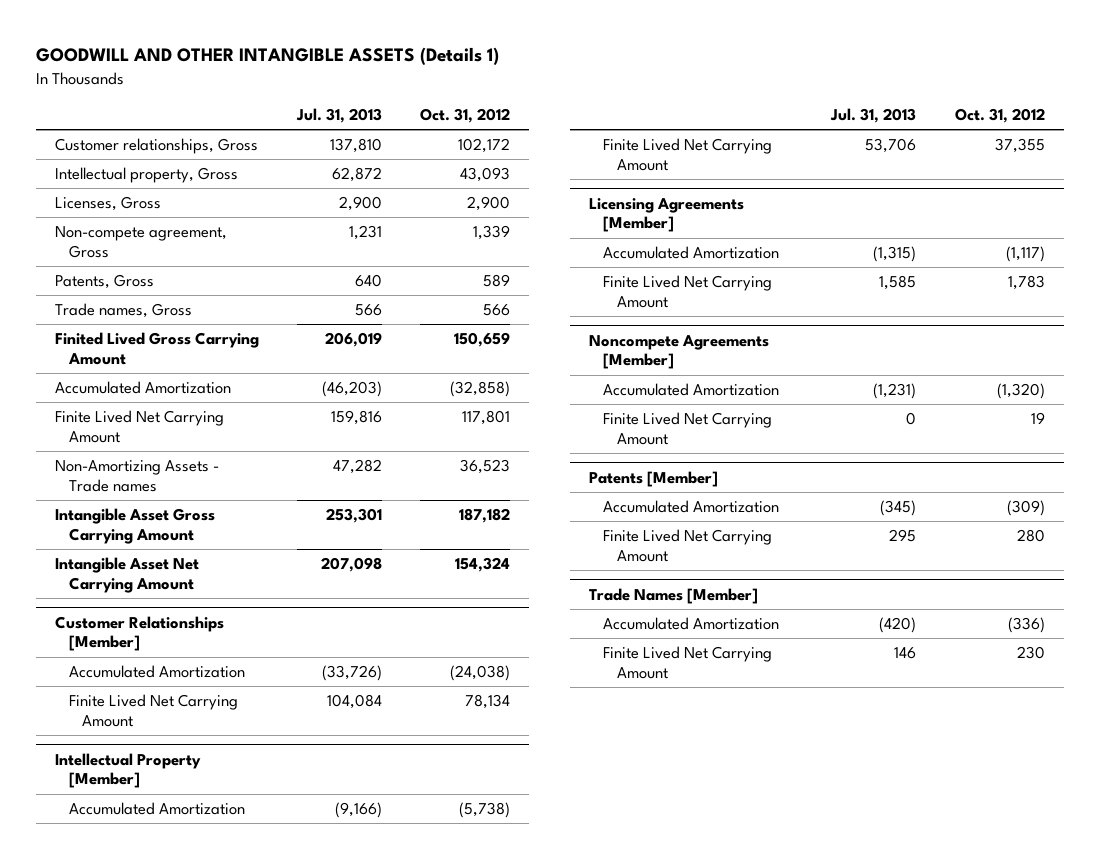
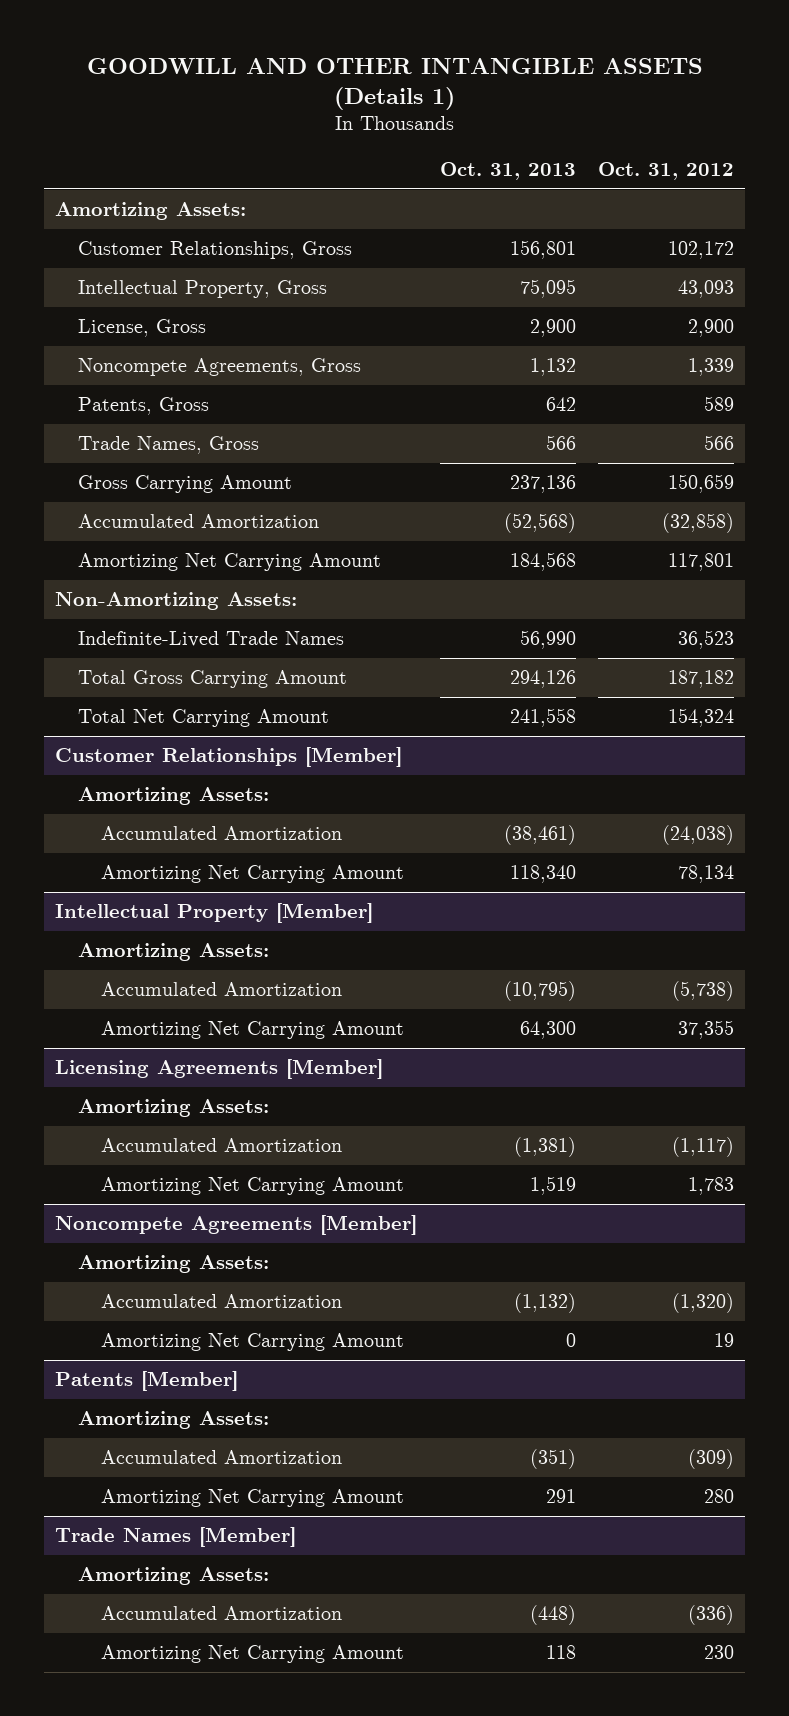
[296,108,383,124] Jul. 31, 2013 -> none
none -> [439,161,576,180] Oct. 31, 2013
none -> [54,202,246,221] Amortizing Assets:
[55,138,259,155] Customer relationships, Gross -> [77,241,352,260] Customer Relationships, Gross
[55,167,239,184] Intellectual property, Gross -> [77,280,327,299] Intellectual Property, Gross
[55,196,162,212] Licenses, Gross -> [77,319,206,338] License, Gross
[55,226,228,258] Non-compete agreement, Gross -> [77,358,361,377] Noncompete Agreements, Gross
[55,303,193,319] Trade names, Gross -> [77,436,259,455] Trade Names, Gross
[55,332,260,365] Finited Lived Gross Carrying Amount -> [77,475,292,494] Gross Carrying Amount
[55,410,225,443] Finite Lived Net Carrying Amount -> [77,553,381,572] Amortizing Net Carrying Amount
none -> [54,592,297,611] Non-Amortizing Assets:
[55,460,220,492] Non-Amortizing Assets - Trade names -> [77,631,344,648] Indefinite-Lived Trade Names
[55,508,216,544] Intangible Asset Gross Carrying Amount -> [77,670,347,689] Total Gross Carrying Amount
[55,557,200,593] Intangible Asset Net Carrying Amount -> [77,709,329,728] Total Net Carrying Amount
none -> [77,787,269,806] Amortizing Assets:
[68,694,238,727] Finite Lived Net Carrying Amount -> [100,865,404,884] Amortizing Net Carrying Amount
none -> [77,943,269,962] Amortizing Assets:
[603,138,773,171] Finite Lived Net Carrying Amount -> [100,1021,404,1040] Amortizing Net Carrying Amount
none -> [77,1099,269,1118] Amortizing Assets:
[603,275,773,308] Finite Lived Net Carrying Amount -> [100,1177,404,1196] Amortizing Net Carrying Amount
none -> [77,1255,269,1274] Amortizing Assets:
[603,412,773,445] Finite Lived Net Carrying Amount -> [100,1333,404,1352] Amortizing Net Carrying Amount
none -> [77,1411,269,1430] Amortizing Assets:
[603,529,773,562] Finite Lived Net Carrying Amount -> [100,1489,404,1508] Amortizing Net Carrying Amount
none -> [77,1567,269,1586] Amortizing Assets:
[603,646,773,679] Finite Lived Net Carrying Amount -> [100,1645,404,1664] Amortizing Net Carrying Amount

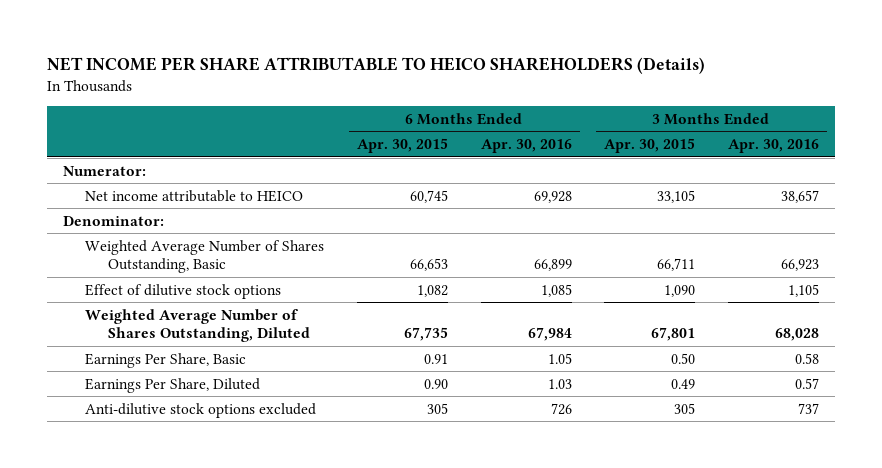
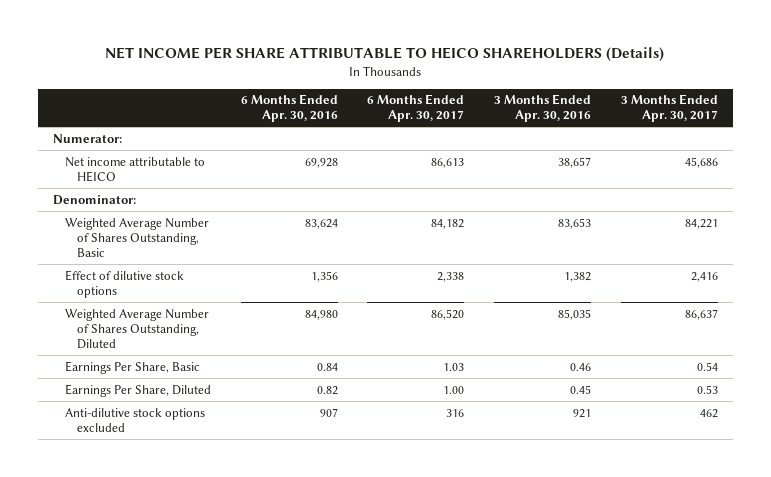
[356,138,448,154] Apr. 30, 2015 -> none
[604,138,696,154] Apr. 30, 2015 -> none
none -> [367,94,465,123] 6 Months Ended Apr. 30, 2017
none -> [620,94,718,123] 3 Months Ended Apr. 30, 2017
[533,259,572,272] 66,899 -> [304,218,338,229] 83,624
[780,259,819,272] 66,923 -> [557,217,591,229] 83,653
[540,283,572,297] 1,085 -> [310,270,338,282] 1,356
[787,283,819,297] 1,105 -> [563,271,591,282] 1,382
[527,327,572,342] 67,984 -> [304,309,338,320] 84,980
[774,328,819,342] 68,028 -> [557,308,591,320] 85,035
[547,352,572,364] 1.05 -> [316,362,338,371] 0.84
[794,352,819,364] 0.58 -> [569,362,591,371] 0.46
[547,378,572,389] 1.03 -> [316,385,338,395] 0.82
[794,377,819,389] 0.57 -> [569,384,591,394] 0.45
[550,402,572,415] 726 -> [319,407,338,417] 907
[797,402,819,414] 737 -> [572,408,591,418] 921

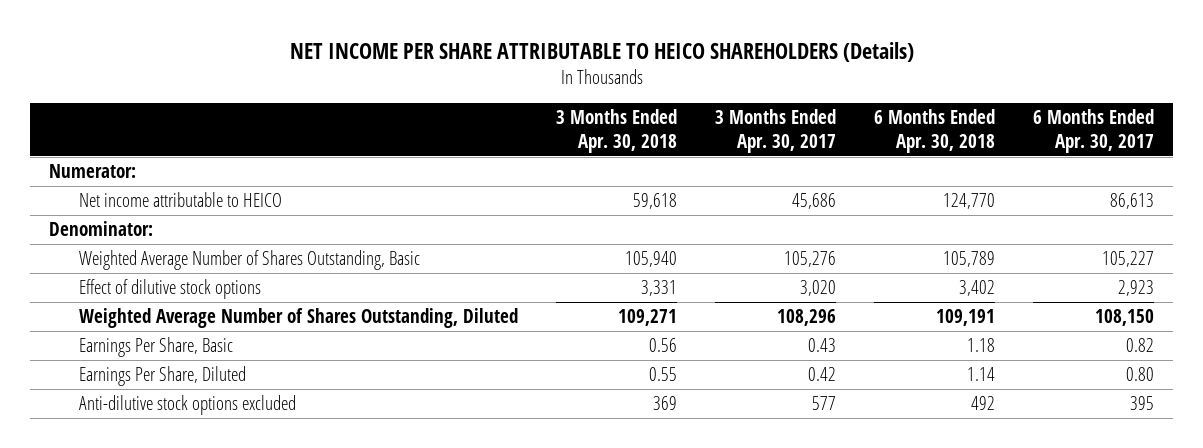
[240,94,338,123] 6 Months Ended Apr. 30, 2016 -> none
[493,94,591,123] 3 Months Ended Apr. 30, 2016 -> none
none -> [555,109,677,154] 3 Months Ended Apr. 30, 2018
none -> [873,109,995,154] 6 Months Ended Apr. 30, 2018
[431,218,465,229] 84,182 -> [1101,251,1154,268] 105,227
[684,218,718,229] 84,221 -> [783,251,836,268] 105,276
[437,271,465,282] 2,338 -> [1117,280,1154,297] 2,923
[690,271,718,282] 2,416 -> [799,280,836,297] 3,020
[431,308,465,320] 86,520 -> [1094,309,1154,327] 108,150
[684,308,718,320] 86,637 -> [776,309,836,327] 108,296
[443,362,465,371] 1.03 -> [1125,338,1154,353] 0.82
[696,361,718,371] 0.54 -> [807,338,836,353] 0.43
[443,385,465,394] 1.00 -> [1125,367,1154,382] 0.80
[696,384,718,394] 0.53 -> [807,367,836,382] 0.42
[446,408,465,417] 316 -> [1129,396,1154,411] 395
[699,408,718,418] 462 -> [811,396,836,411] 577

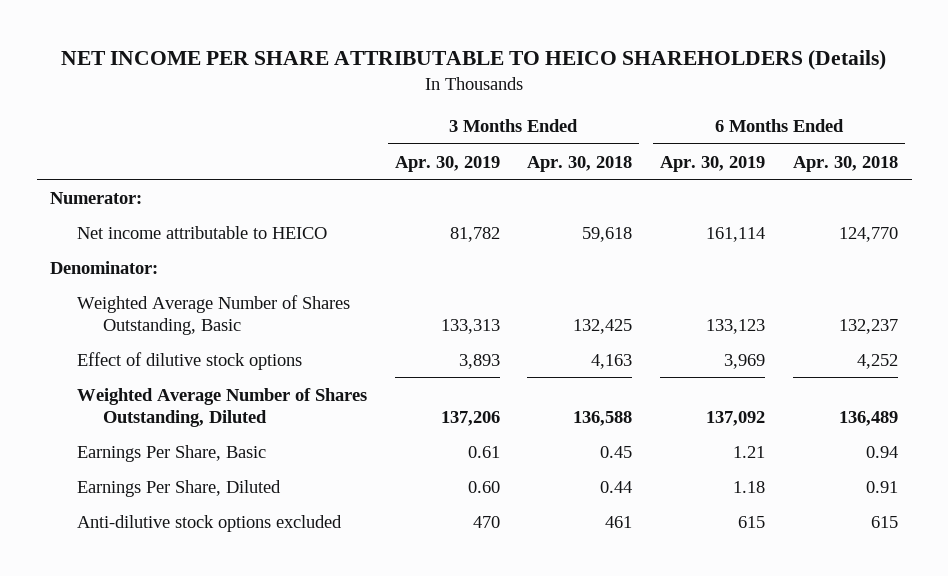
[714,109,836,154] 3 Months Ended Apr. 30, 2017 -> none
[1032,109,1154,154] 6 Months Ended Apr. 30, 2017 -> none
none -> [394,155,500,172] Apr. 30, 2019
none -> [660,155,766,172] Apr. 30, 2019
[624,251,677,268] 105,940 -> [573,318,633,334] 132,425
[942,251,995,268] 105,789 -> [838,318,898,334] 132,237
[640,280,677,297] 3,331 -> [591,353,633,369] 4,163
[958,280,995,297] 3,402 -> [856,353,898,369] 4,252
[617,309,677,327] 109,271 -> [573,410,633,426] 136,588
[935,309,995,327] 109,191 -> [838,410,898,426] 136,489
[648,338,677,353] 0.56 -> [600,445,633,458] 0.45
[966,338,995,353] 1.18 -> [865,445,898,458] 0.94
[648,367,677,382] 0.55 -> [600,480,633,493] 0.44
[966,367,995,382] 1.14 -> [865,480,898,493] 0.91
[652,396,677,411] 369 -> [605,515,633,528] 461
[970,396,995,411] 492 -> [870,515,898,528] 615

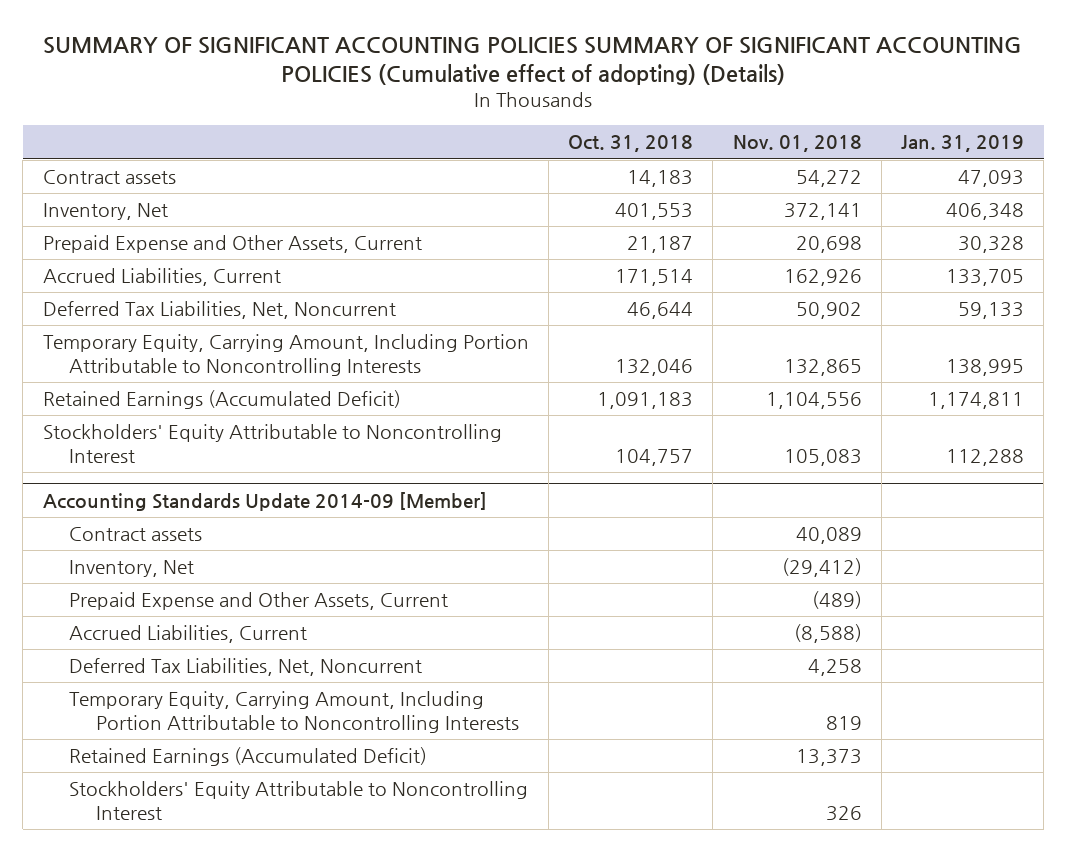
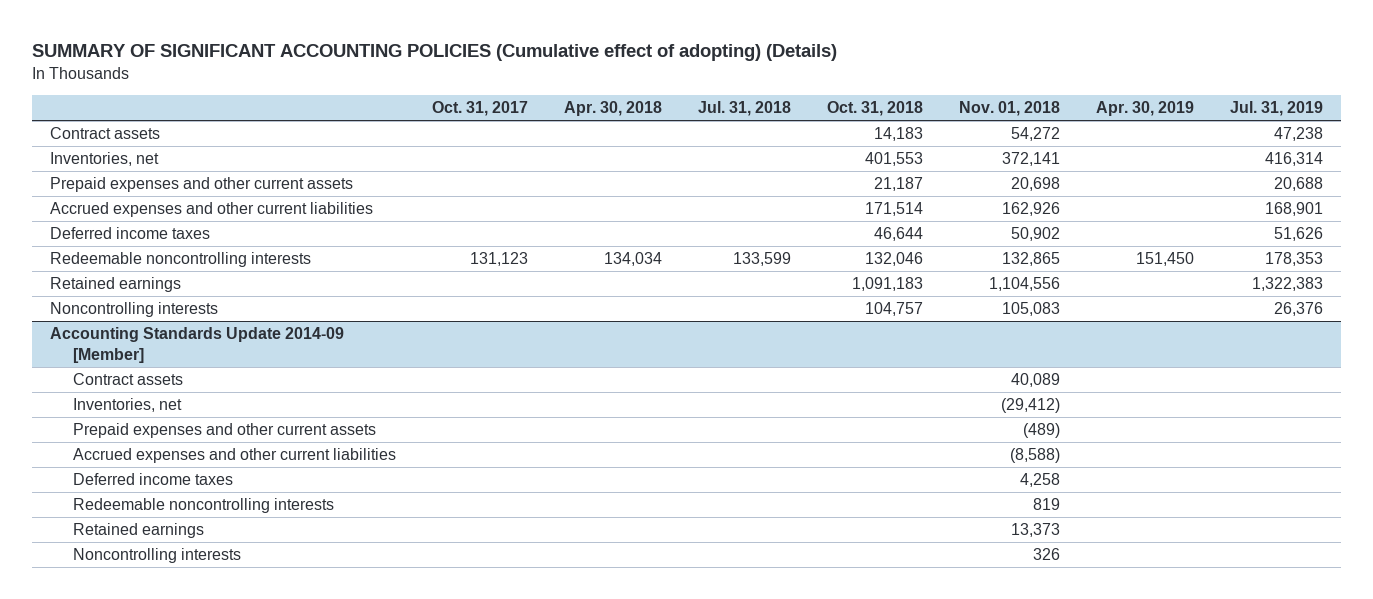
[43,36,1023,86] SUMMARY OF SIGNIFICANT ACCOUNTING POLICIES SUMMARY OF SIGNIFICANT ACCOUNTING POLICIES (Cumulative effect of adopting) (Details) -> [32,44,838,62] SUMMARY OF SIGNIFICANT ACCOUNTING POLICIES (Cumulative effect of adopting) (Details)
[901,135,1025,153] Jan. 31, 2019 -> none
none -> [431,101,528,117] Oct. 31, 2017
none -> [563,101,662,117] Apr. 30, 2018
none -> [697,101,791,117] Jul. 31, 2018
none -> [1095,101,1194,117] Apr. 30, 2019
none -> [1229,101,1323,117] Jul. 31, 2019
[42,203,168,221] Inventory, Net -> [50,152,160,167] Inventories, net
[42,235,422,254] Prepaid Expense and Other Assets, Current -> [50,177,354,193] Prepaid expenses and other current assets
[42,268,281,287] Accrued Liabilities, Current -> [50,202,374,218] Accrued expenses and other current liabilities
[42,301,396,320] Deferred Tax Liabilities, Net, Noncurrent -> [50,227,211,240] Deferred income taxes
[42,334,529,376] Temporary Equity, Carrying Amount, Including Portion Attributable to Noncontrolling Interests -> [50,252,312,268] Redeemable noncontrolling interests
[42,390,401,410] Retained Earnings (Accumulated Deficit) -> [50,277,182,293] Retained earnings
[42,424,502,463] Stockholders' Equity Attributable to Noncontrolling Interest -> [50,302,219,318] Noncontrolling interests
[69,560,195,578] Inventory, Net -> [72,398,182,413] Inventories, net
[69,592,449,611] Prepaid Expense and Other Assets, Current -> [72,423,376,439] Prepaid expenses and other current assets
[69,625,308,644] Accrued Liabilities, Current -> [72,448,396,464] Accrued expenses and other current liabilities
[69,658,423,677] Deferred Tax Liabilities, Net, Noncurrent -> [72,473,233,486] Deferred income taxes
[69,691,520,733] Temporary Equity, Carrying Amount, Including Portion Attributable to Noncontrolling Interests -> [72,498,334,514] Redeemable noncontrolling interests
[69,747,428,767] Retained Earnings (Accumulated Deficit) -> [72,523,204,539] Retained earnings
[69,781,529,820] Stockholders' Equity Attributable to Noncontrolling Interest -> [72,548,241,564] Noncontrolling interests

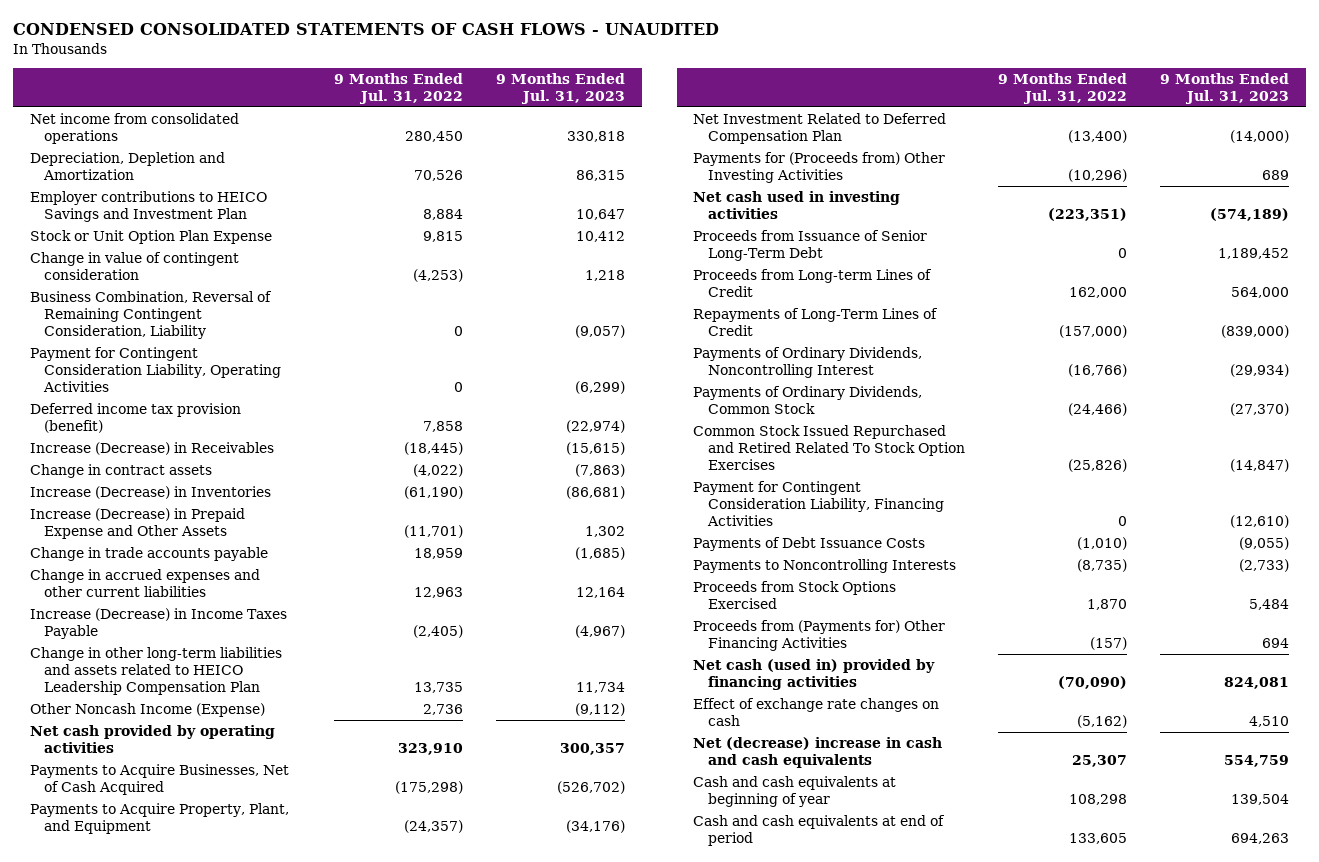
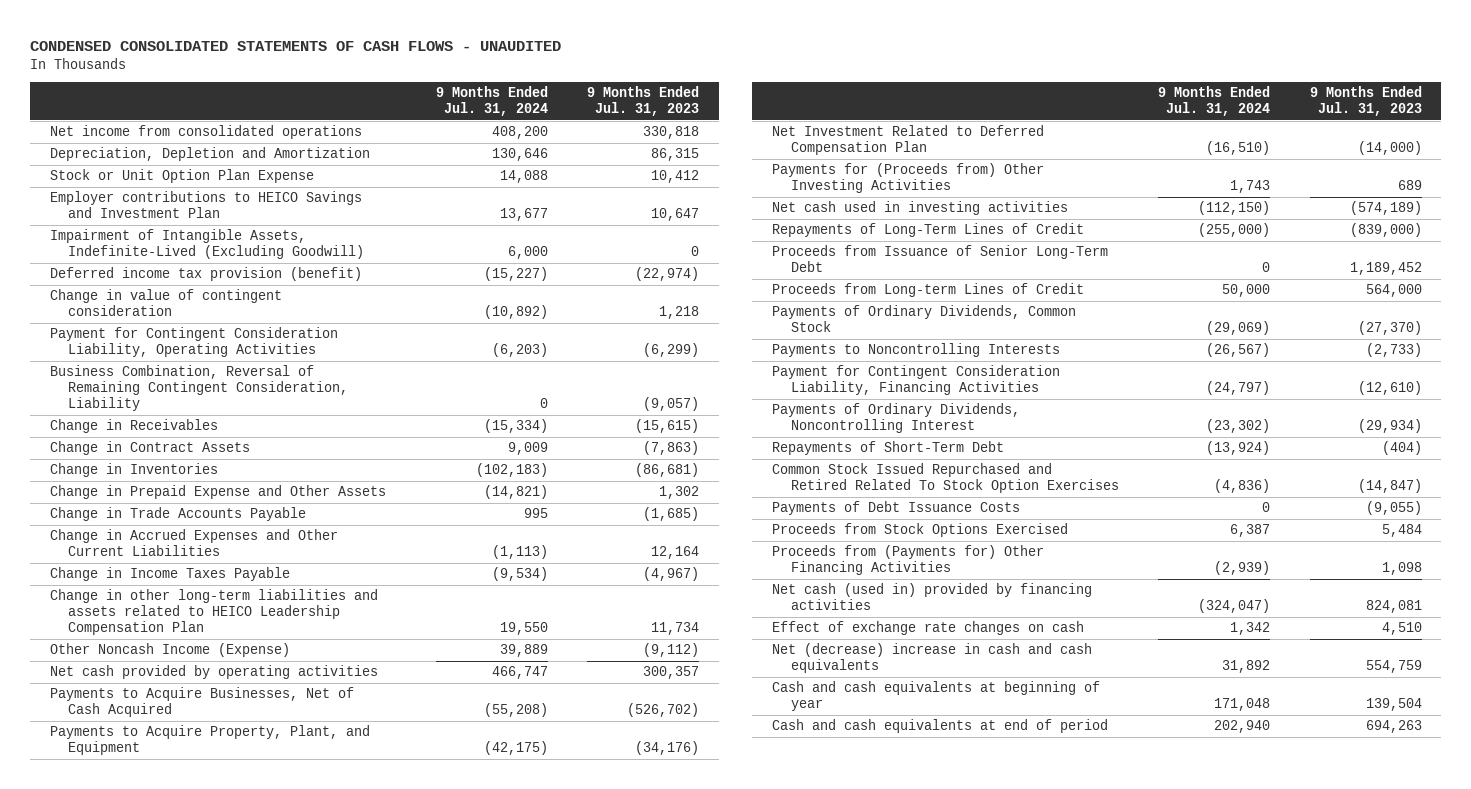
[334,73,464,104] 9 Months Ended Jul. 31, 2022 -> none
none -> [435,86,548,117] 9 Months Ended Jul. 31, 2024
[29,191,267,222] Employer contributions to HEICO Savings and Investment Plan -> [49,191,362,219] Employer contributions to HEICO Savings and Investment Plan
none -> [49,229,365,260] Impairment of Intangible Assets, Indefinite-Lived (Excluding Goodwill)
[29,403,241,433] Deferred income tax provision (benefit) -> [49,267,362,282] Deferred income tax provision (benefit)
[29,291,272,339] Business Combination, Reversal of Remaining Contingent Consideration, Liability -> [49,365,349,412] Business Combination, Reversal of Remaining Contingent Consideration, Liability
[29,442,274,456] Increase (Decrease) in Receivables -> [49,419,218,434] Change in Receivables
[29,464,212,479] Change in contract assets -> [49,441,250,456] Change in Contract Assets
[29,486,271,500] Increase (Decrease) in Inventories -> [49,463,218,478] Change in Inventories
[29,508,245,539] Increase (Decrease) in Prepaid Expense and Other Assets -> [49,485,386,500] Change in Prepaid Expense and Other Assets
[29,547,268,562] Change in trade accounts payable -> [49,507,306,522] Change in Trade Accounts Payable
[29,569,260,597] Change in accrued expenses and other current liabilities -> [49,529,338,557] Change in Accrued Expenses and Other Current Liabilities
[29,608,287,639] Increase (Decrease) in Income Taxes Payable -> [49,567,290,582] Change in Income Taxes Payable
[693,308,939,336] Repayments of Long-Term Lines of Credit -> [772,223,1085,238] Repayments of Long-Term Lines of Credit
[693,559,957,574] Payments to Noncontrolling Interests -> [772,343,1061,358] Payments to Noncontrolling Interests
[693,347,923,378] Payments of Ordinary Dividends, Noncontrolling Interest -> [772,403,1021,434] Payments of Ordinary Dividends, Noncontrolling Interest
none -> [772,441,1005,456] Repayments of Short-Term Debt
[693,425,965,470] Common Stock Issued Repurchased and Retired Related To Stock Option Exercises -> [772,463,1119,494] Common Stock Issued Repurchased and Retired Related To Stock Option Exercises
[1261,637,1289,648] 694 -> [1381,562,1422,576] 1,098

